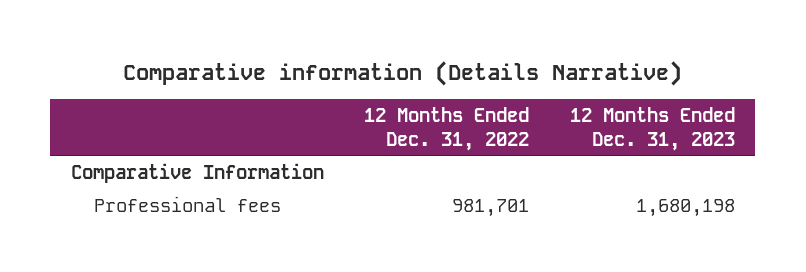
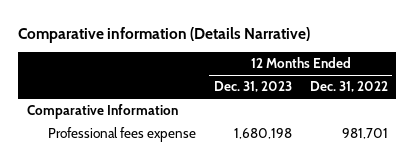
[93,196,281,213] Professional fees -> [47,127,196,143] Professional fees expense

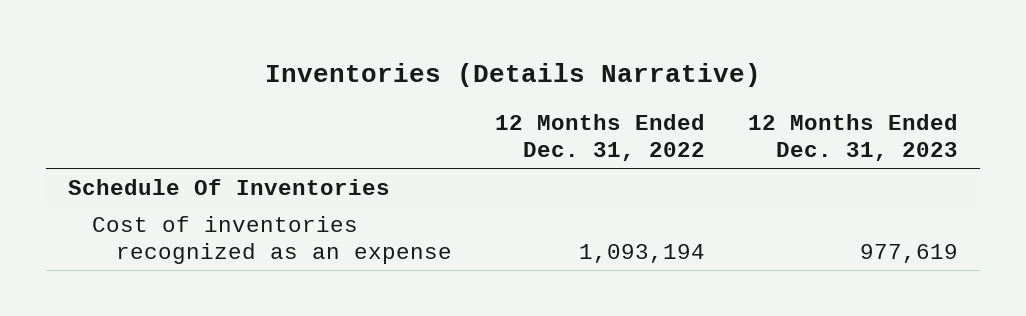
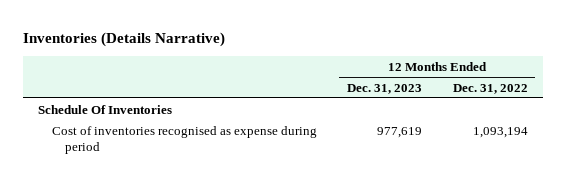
[91,215,452,264] Cost of inventories recognized as an expense -> [51,125,317,154] Cost of inventories recognised as expense during period

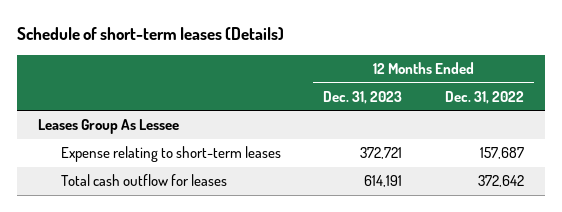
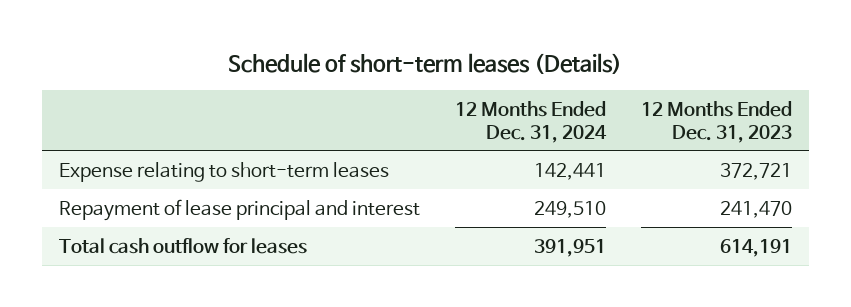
[444,90,524,104] Dec. 31, 2022 -> none
none -> [454,100,607,143] 12 Months Ended Dec. 31, 2024
[38,119,180,135] Leases Group As Lessee -> none
none -> [58,198,420,221] Repayment of lease principal and interest

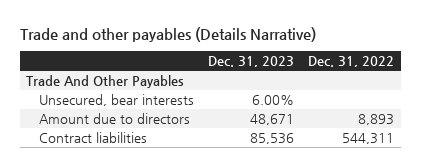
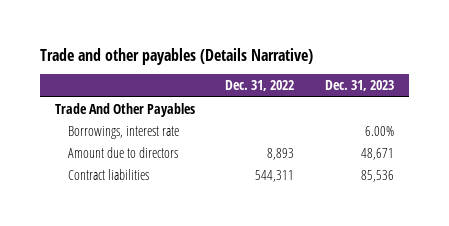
[39,93,195,106] Unsecured, bear interests -> [67,125,179,139] Borrowings, interest rate

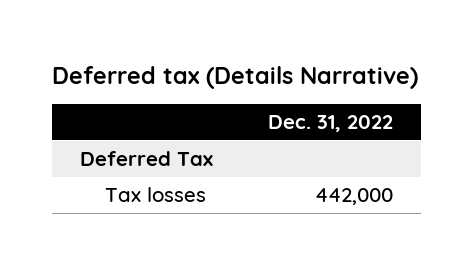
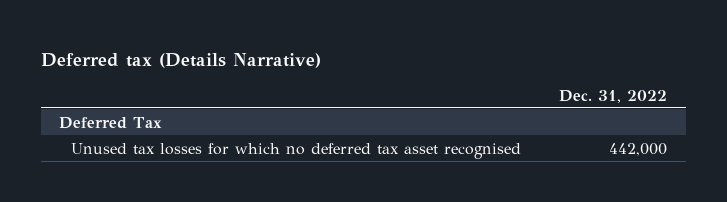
[104,187,206,203] Tax losses -> [71,142,522,159] Unused tax losses for which no deferred tax asset recognised

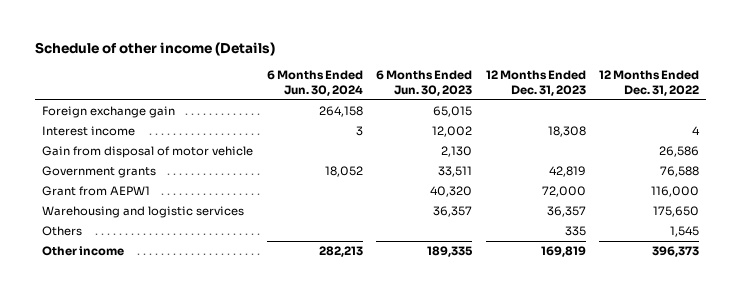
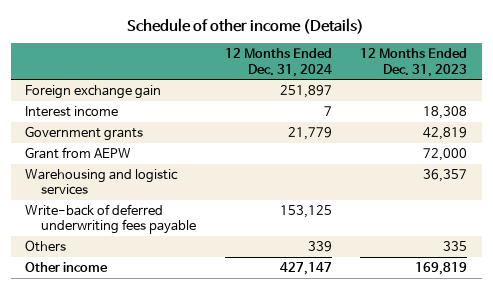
[266,70,363,96] 6 Months Ended Jun. 30, 2024 -> none
[376,70,473,96] 6 Months Ended Jun. 30, 2023 -> none
[599,70,700,96] 12 Months Ended Dec. 31, 2022 -> none
none -> [224,48,332,77] 12 Months Ended Dec. 31, 2024
[41,146,253,159] Gain from disposal of motor vehicle -> none
[41,186,150,197] Grant from AEPW1 -> [25,147,132,160] Grant from AEPW
none -> [25,204,197,235] Write-back of deferred underwriting fees payable

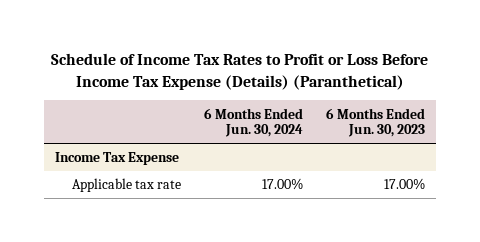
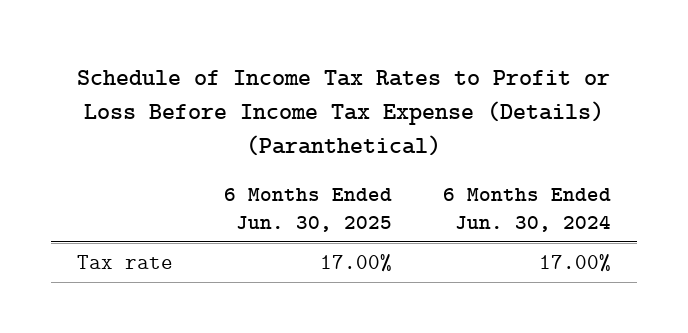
[325,107,425,138] 6 Months Ended Jun. 30, 2023 -> none
none -> [224,188,393,232] 6 Months Ended Jun. 30, 2025
[55,152,180,166] Income Tax Expense -> none
[72,178,182,193] Applicable tax rate -> [76,255,173,270] Tax rate

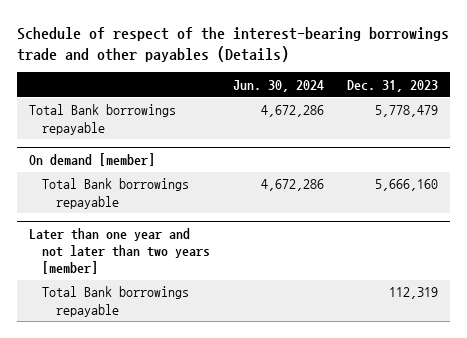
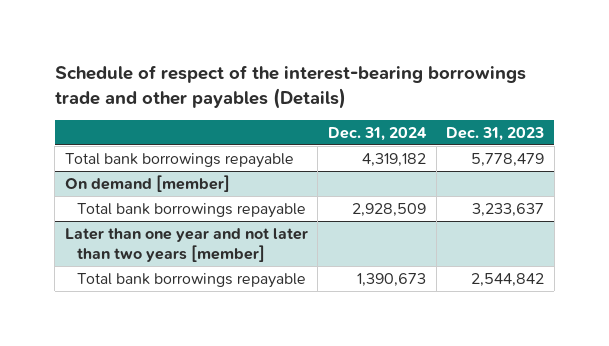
[233,79,325,92] Jun. 30, 2024 -> none
none -> [328,126,428,141] Dec. 31, 2024
[28,104,176,135] Total Bank borrowings repayable -> [64,152,294,168] Total bank borrowings repayable
[42,178,190,209] Total Bank borrowings repayable -> [77,202,307,218] Total bank borrowings repayable
[375,179,439,192] 5,666,160 -> [472,202,545,217] 3,233,637
[42,286,190,317] Total Bank borrowings repayable -> [77,272,307,288] Total bank borrowings repayable
[389,287,439,300] 112,319 -> [471,272,545,287] 2,544,842

